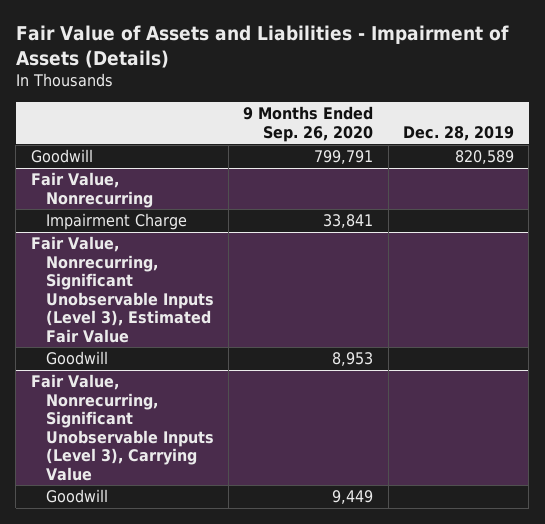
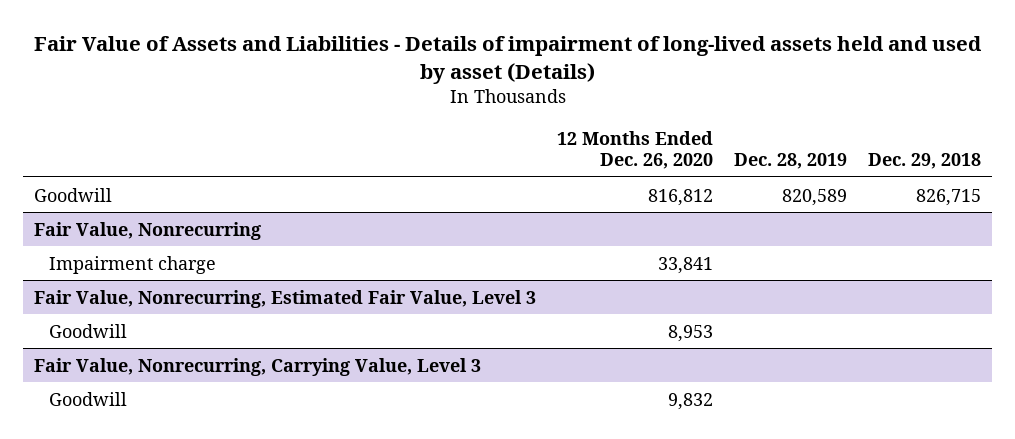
[15,25,509,68] Fair Value of Assets and Liabilities - Impairment of Assets (Details) -> [33,36,982,85] Fair Value of Assets and Liabilities - Details of impairment of long-lived assets held and used by asset (Details)
[243,106,374,143] 9 Months Ended Sep. 26, 2020 -> none
none -> [556,131,713,170] 12 Months Ended Dec. 26, 2020
none -> [868,153,982,170] Dec. 29, 2018
[45,213,187,231] Impairment Charge -> [48,255,216,274] Impairment charge
[30,236,214,343] Fair Value, Nonrecurring, Significant Unobservable Inputs (Level 3), Estimated Fair Value -> [33,289,536,308] Fair Value, Nonrecurring, Estimated Fair Value, Level 3
[30,374,214,481] Fair Value, Nonrecurring, Significant Unobservable Inputs (Level 3), Carrying Value -> [33,357,481,376] Fair Value, Nonrecurring, Carrying Value, Level 3

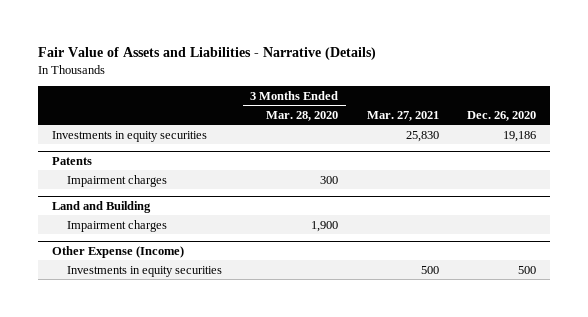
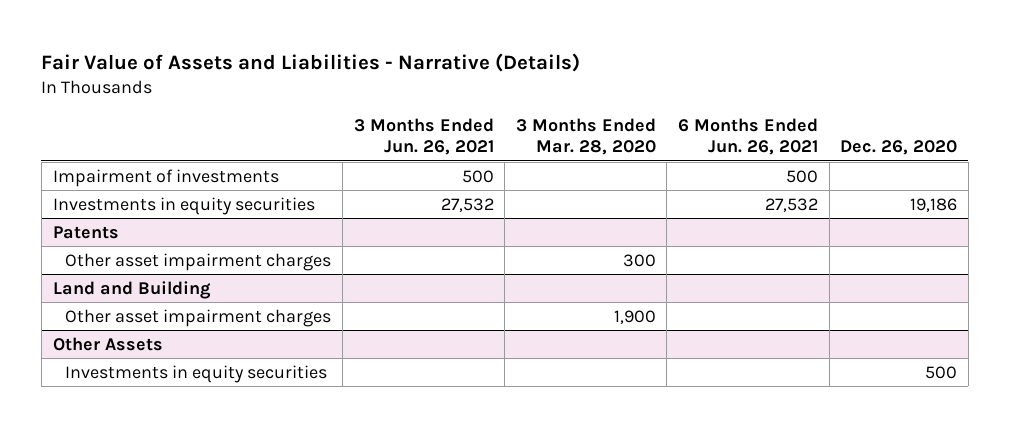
[366,110,439,121] Mar. 27, 2021 -> none
none -> [353,117,494,156] 3 Months Ended Jun. 26, 2021
none -> [677,117,818,156] 6 Months Ended Jun. 26, 2021
none -> [52,168,279,187] Impairment of investments
[67,174,168,187] Impairment charges -> [65,252,332,271] Other asset impairment charges
[67,219,168,232] Impairment charges -> [65,308,332,327] Other asset impairment charges
[52,245,185,258] Other Expense (Income) -> [52,336,163,351] Other Assets

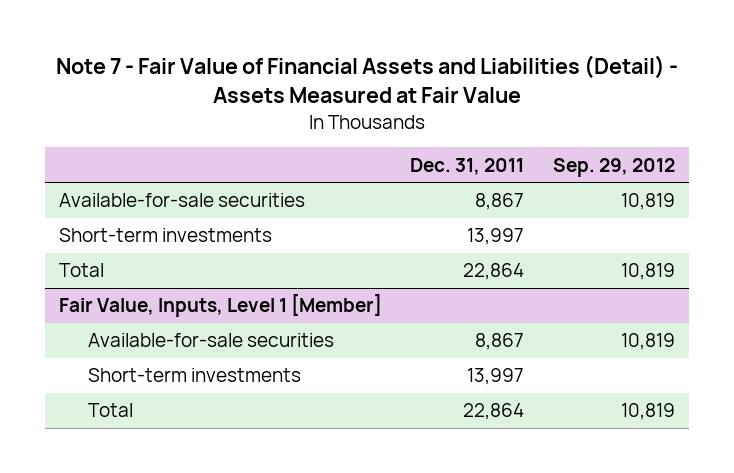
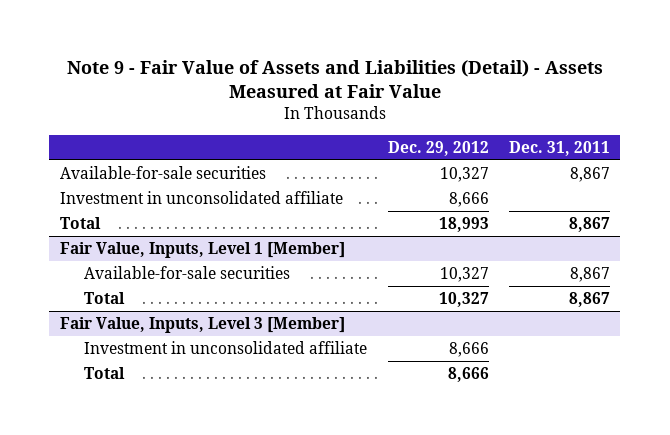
[55,55,678,104] Note 7 - Fair Value of Financial Assets and Liabilities (Detail) - Assets Measured at Fair Value -> [66,59,603,99] Note 9 - Fair Value of Assets and Liabilities (Detail) - Assets Measured at Fair Value
[552,157,675,177] Sep. 29, 2012 -> none
none -> [387,140,489,156] Dec. 29, 2012
[59,228,273,243] Short-term investments -> none
none -> [59,190,343,204] Investment in unconsolidated affiliate
[463,263,525,281] 22,864 -> [569,216,611,232] 8,867
[88,368,302,383] Short-term investments -> none
[463,403,525,421] 22,864 -> [569,291,611,307] 8,867
none -> [59,316,345,333] Fair Value, Inputs, Level 3 [Member]
none -> [84,340,368,354] Investment in unconsolidated affiliate
none -> [84,366,126,379] Total

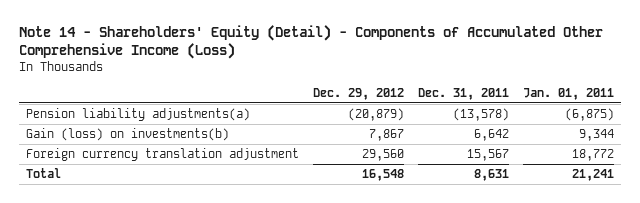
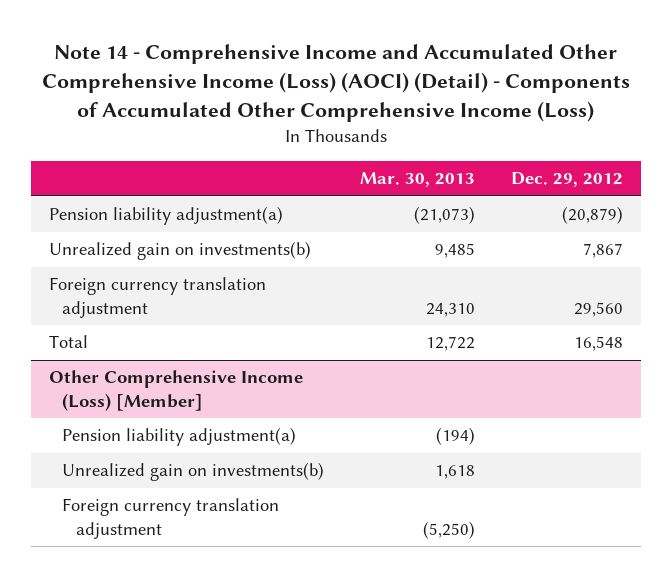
[18,25,603,60] Note 14 - Shareholders' Equity (Detail) - Components of Accumulated Other Comprehensive Income (Loss) -> [41,44,630,123] Note 14 - Comprehensive Income and Accumulated Other Comprehensive Income (Loss) (AOCI) (Detail) - Components of Accumulated Other Comprehensive Income (Loss)
[418,88,510,101] Dec. 31, 2011 -> none
[523,88,615,101] Jan. 01, 2011 -> none
none -> [360,172,476,188] Mar. 30, 2013
[25,108,250,122] Pension liability adjustments(a) -> [48,206,283,226] Pension liability adjustment(a)
[25,128,229,142] Gain (loss) on investments(b) -> [48,241,311,261] Unrealized gain on investments(b)
none -> [48,370,303,411] Other Comprehensive Income (Loss) [Member]
none -> [62,427,297,447] Pension liability adjustment(a)
none -> [62,462,325,482] Unrealized gain on investments(b)
none -> [62,498,280,539] Foreign currency translation adjustment

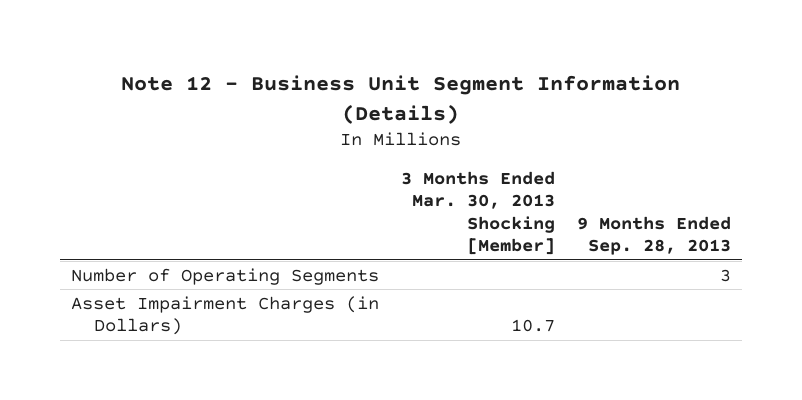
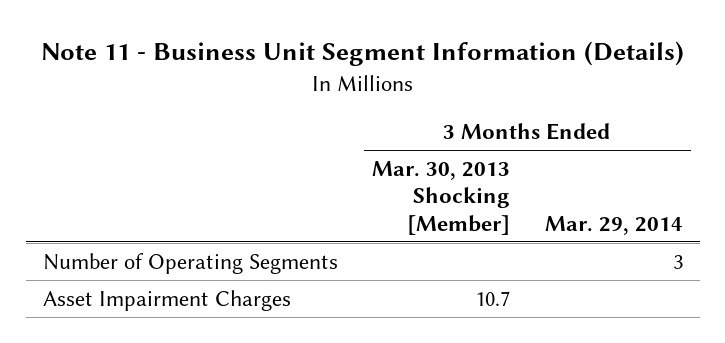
[121,74,681,124] Note 12 - Business Unit Segment Information (Details) -> [40,41,684,67] Note 11 - Business Unit Segment Information (Details)
[576,215,731,256] 9 Months Ended Sep. 28, 2013 -> none
none -> [544,215,683,235] Mar. 29, 2014
[71,295,380,336] Asset Impairment Charges (in Dollars) -> [42,289,291,311] Asset Impairment Charges

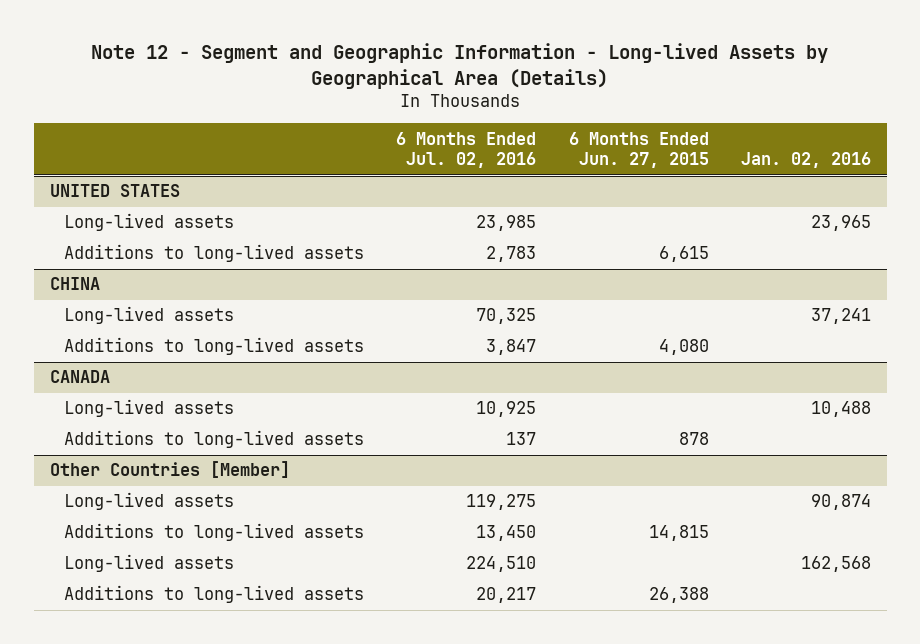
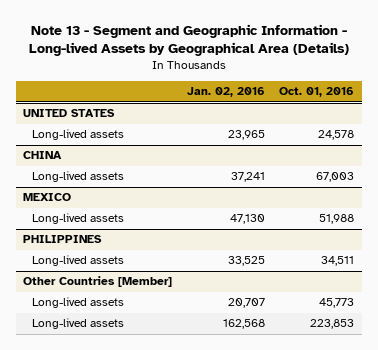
[91,43,829,89] Note 12 - Segment and Geographic Information - Long-lived Assets by Geographical Area (Details) -> [28,23,349,56] Note 13 - Segment and Geographic Information - Long-lived Assets by Geographical Area (Details)
[396,131,537,169] 6 Months Ended Jul. 02, 2016 -> none
[568,131,709,169] 6 Months Ended Jun. 27, 2015 -> none
none -> [279,87,355,98] Oct. 01, 2016
[64,244,365,263] Additions to long-lived assets -> none
[64,337,365,356] Additions to long-lived assets -> none
[49,370,110,384] CANADA -> none
[64,399,235,418] Long-lived assets -> none
[64,430,365,449] Additions to long-lived assets -> none
none -> [23,193,72,202] MEXICO
none -> [32,213,125,225] Long-lived assets
none -> [23,235,103,244] PHILIPPINES
none -> [32,255,125,267] Long-lived assets
[64,523,365,542] Additions to long-lived assets -> none
[810,494,871,511] 90,874 -> [227,298,265,309] 20,707
[64,585,365,604] Additions to long-lived assets -> none

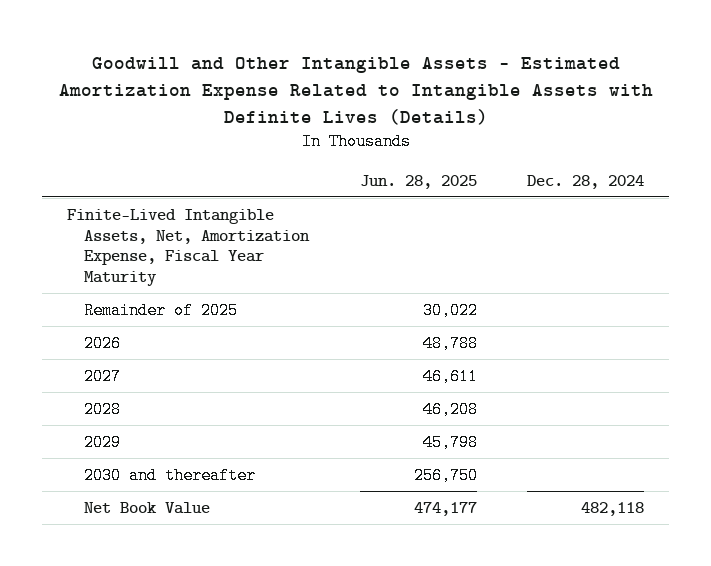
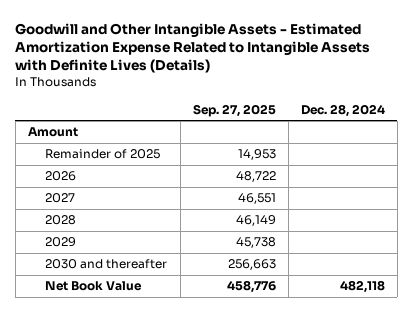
[359,174,477,189] Jun. 28, 2025 -> none
none -> [192,103,276,117] Sep. 27, 2025
[67,209,311,286] Finite-Lived Intangible Assets, Net, Amortization Expense, Fiscal Year Maturity -> [27,127,78,138] Amount

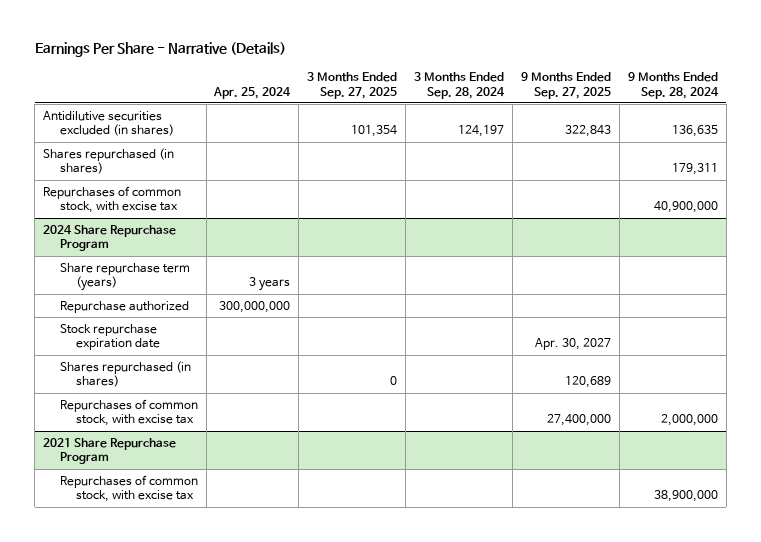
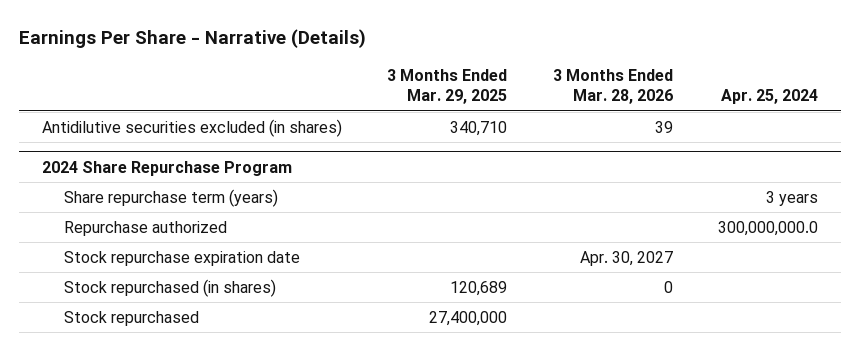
[307,72,398,99] 3 Months Ended Sep. 27, 2025 -> none
[414,72,506,99] 3 Months Ended Sep. 28, 2024 -> none
[521,72,612,99] 9 Months Ended Sep. 27, 2025 -> none
[627,72,719,99] 9 Months Ended Sep. 28, 2024 -> none
none -> [387,69,508,105] 3 Months Ended Mar. 29, 2025
none -> [552,69,673,105] 3 Months Ended Mar. 28, 2026
[43,147,175,175] Shares repurchased (in shares) -> none
[43,185,182,214] Repurchases of common stock, with excise tax -> none
[219,300,291,313] 300,000,000 -> [717,220,818,236] 300,000,000.0
[59,398,198,427] Repurchases of common stock, with excise tax -> none
[43,437,177,465] 2021 Share Repurchase Program -> none
[59,474,198,503] Repurchases of common stock, with excise tax -> none
[59,360,191,388] Shares repurchased (in shares) -> [63,278,276,297] Stock repurchased (in shares)
none -> [63,310,199,326] Stock repurchased

